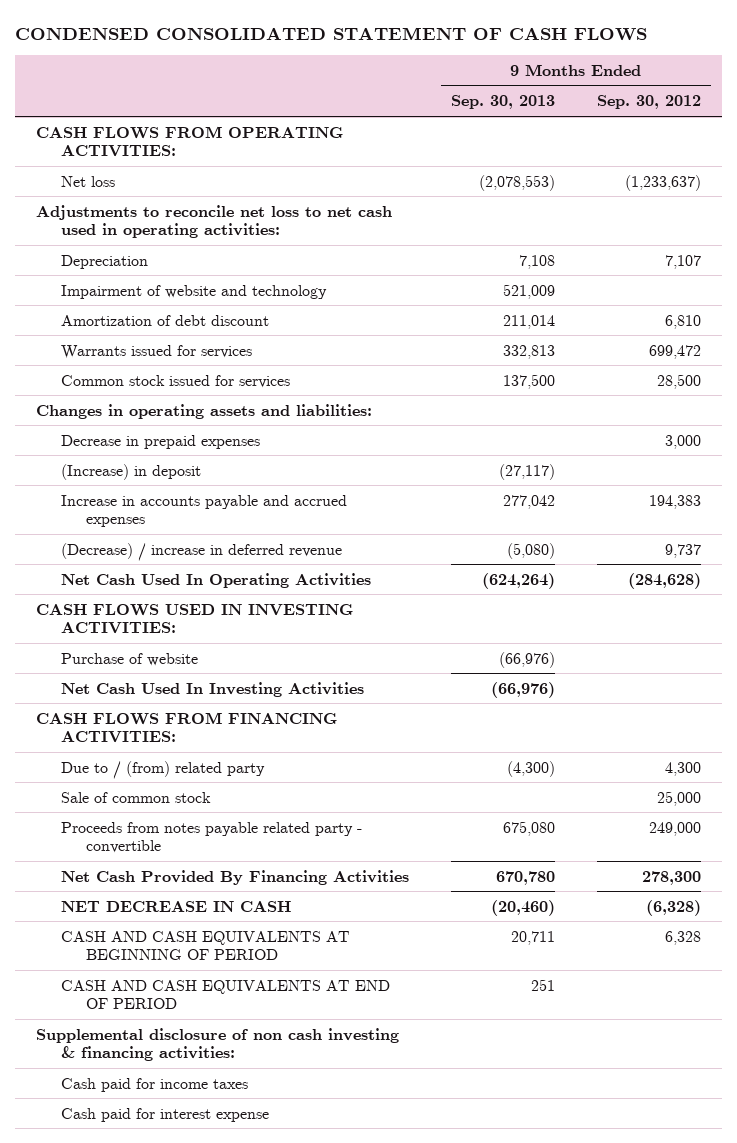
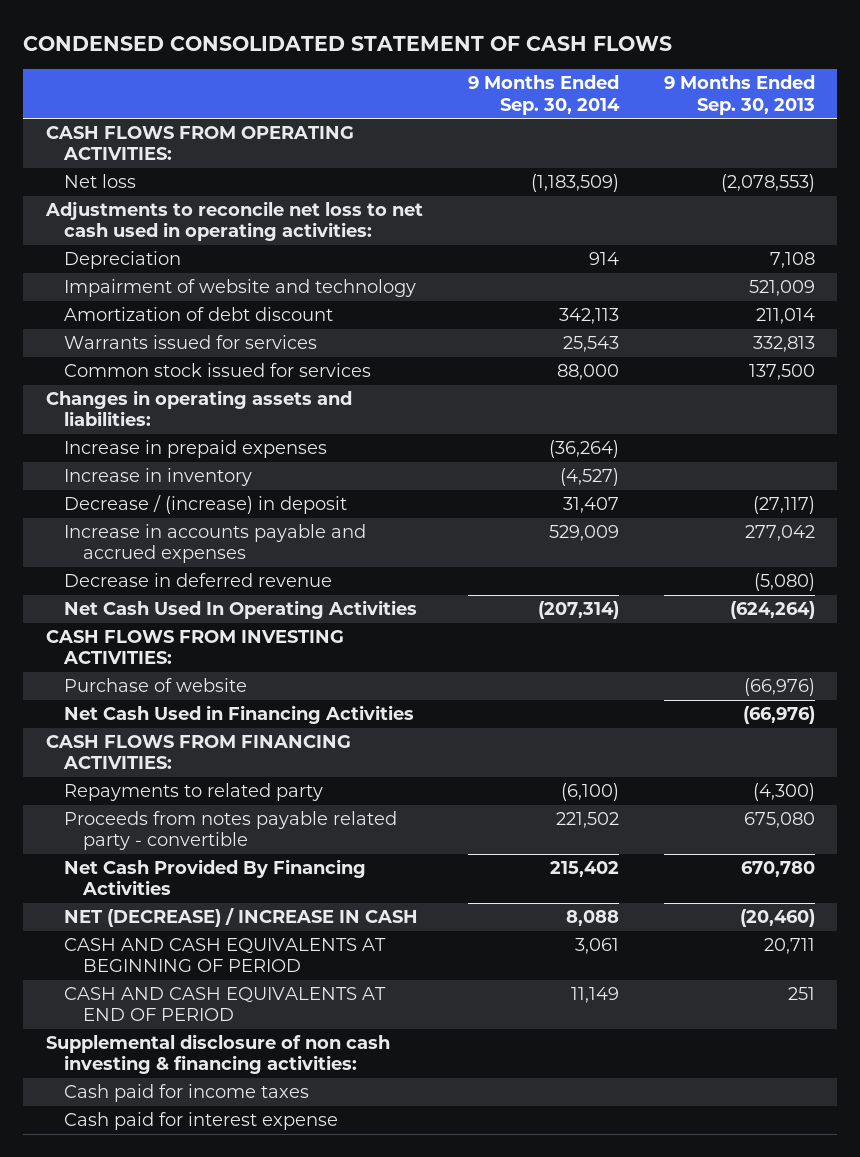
[596,95,701,110] Sep. 30, 2012 -> none
none -> [467,75,620,115] 9 Months Ended Sep. 30, 2014
[61,434,261,449] Decrease in prepaid expenses -> [64,440,328,459] Increase in prepaid expenses
none -> [64,468,253,487] Increase in inventory
[61,463,202,480] (Increase) in deposit -> [64,495,348,515] Decrease / (increase) in deposit
[61,542,343,561] (Decrease) / increase in deferred revenue -> [64,573,333,588] Decrease in deferred revenue
[36,603,354,635] CASH FLOWS USED IN INVESTING ACTIVITIES: -> [45,630,344,665] CASH FLOWS FROM INVESTING ACTIVITIES:
[61,681,365,697] Net Cash Used In Investing Activities -> [64,705,415,725] Net Cash Used in Financing Activities
[61,791,212,803] Sale of common stock -> none
[61,760,266,779] Due to / (from) related party -> [64,783,324,802] Repayments to related party
[61,900,292,912] NET DECREASE IN CASH -> [64,908,419,928] NET (DECREASE) / INCREASE IN CASH

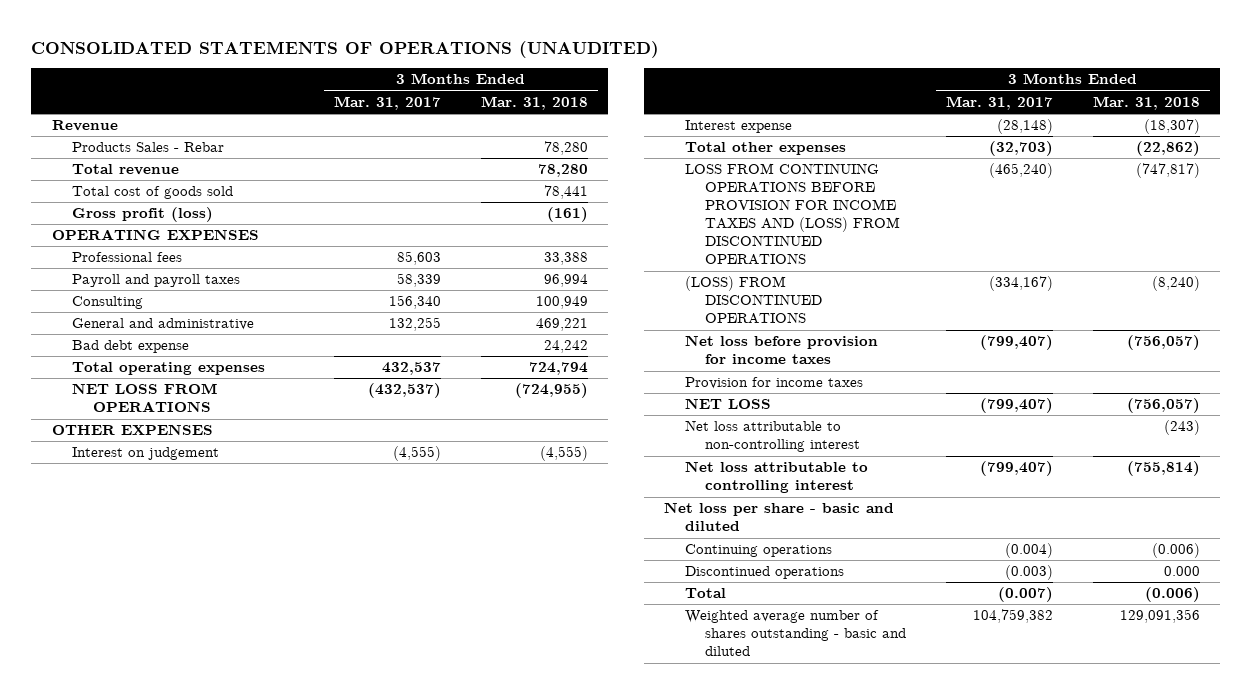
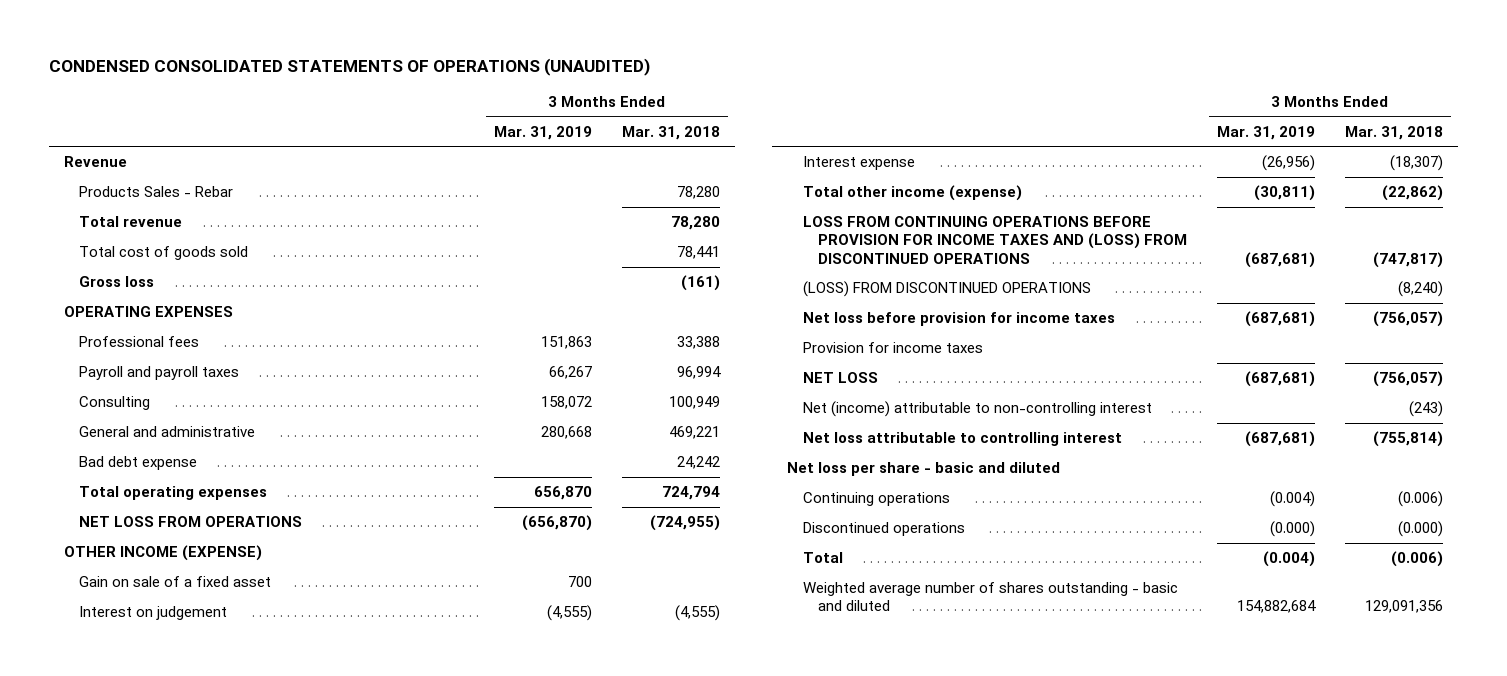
[31,40,660,58] CONSOLIDATED STATEMENTS OF OPERATIONS (UNAUDITED) -> [48,57,650,76] CONDENSED CONSOLIDATED STATEMENTS OF OPERATIONS (UNAUDITED)
[333,95,441,110] Mar. 31, 2017 -> none
none -> [493,125,592,140] Mar. 31, 2019
[72,207,214,223] Gross profit (loss) -> [79,276,155,288] Gross loss
[51,424,213,436] OTHER EXPENSES -> [64,545,263,562] OTHER INCOME (EXPENSE)
none -> [79,576,272,588] Gain on sale of a fixed asset
[684,142,846,156] Total other expenses -> [802,185,1022,202] Total other income (expense)
[684,420,861,453] Net loss attributable to non-controlling interest -> [802,401,1152,418] Net (income) attributable to non-controlling interest
[1164,566,1201,577] 0.000 -> [1398,521,1444,538] (0.000)

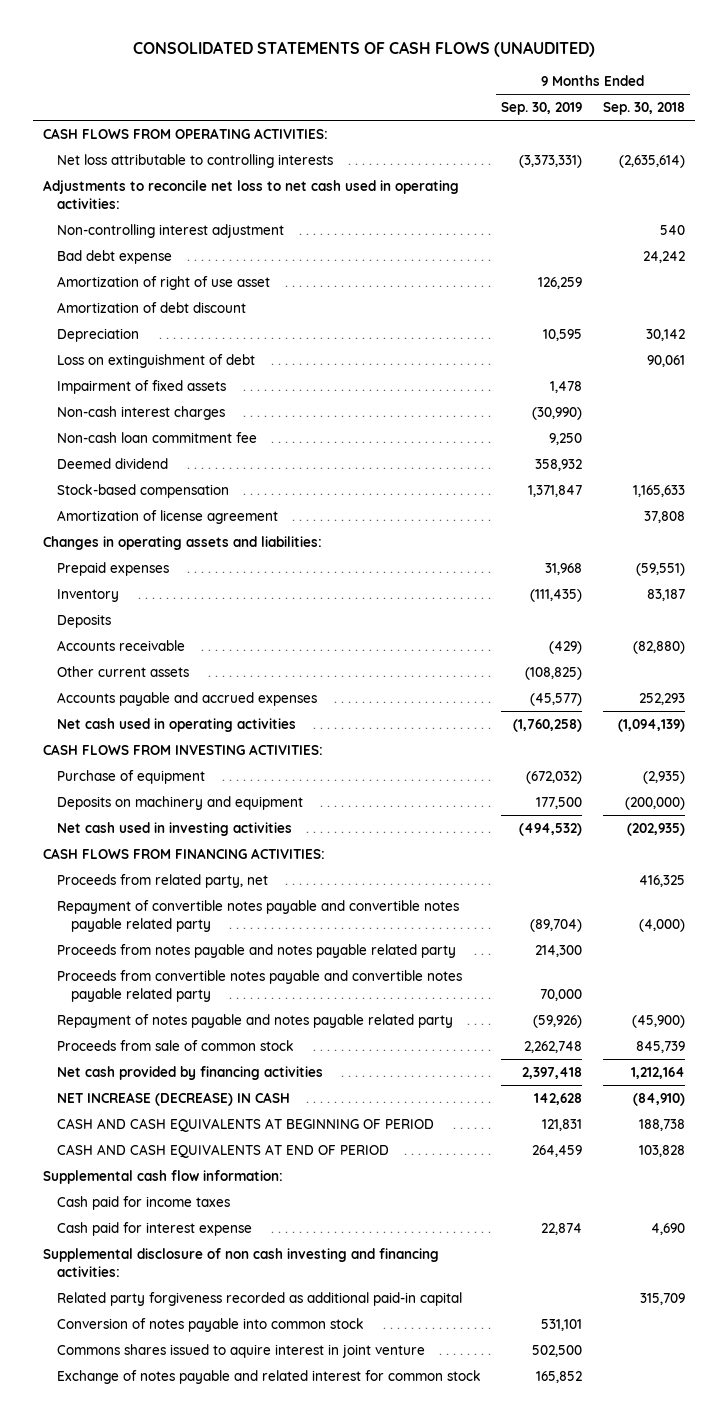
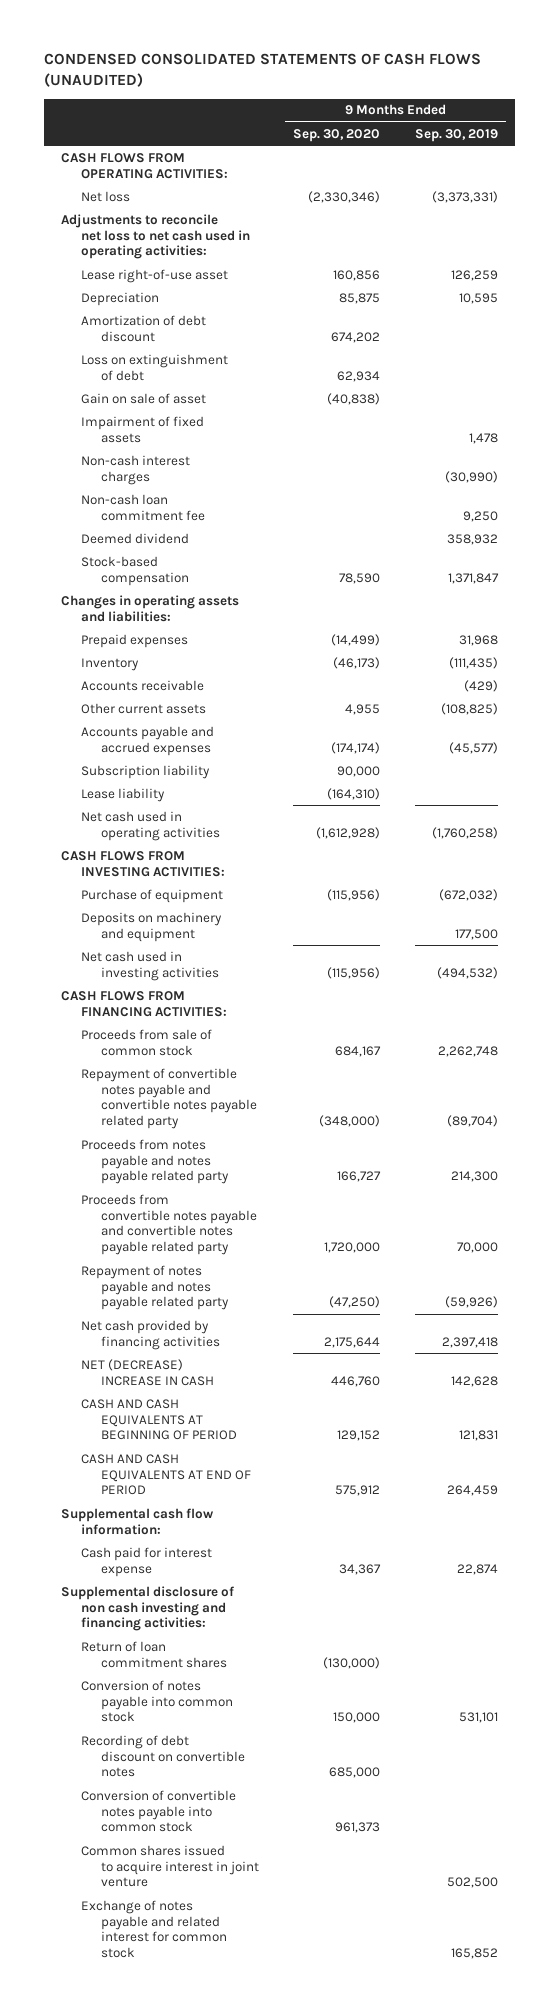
[132,41,595,58] CONSOLIDATED STATEMENTS OF CASH FLOWS (UNAUDITED) -> [43,53,481,88] CONDENSED CONSOLIDATED STATEMENTS OF CASH FLOWS (UNAUDITED)
[602,102,685,116] Sep. 30, 2018 -> none
none -> [293,128,381,142] Sep. 30, 2020
[57,153,334,168] Net loss attributable to controlling interests -> [81,190,131,202] Net loss
[57,223,285,238] Non-controlling interest adjustment -> none
[57,249,173,264] Bad debt expense -> none
[57,275,271,290] Amortization of right of use asset -> [81,268,229,283] Lease right-of-use asset
[57,301,247,313] Amortization of debt discount -> [81,314,207,342] Amortization of debt discount
none -> [81,392,207,404] Gain on sale of asset
[57,509,279,524] Amortization of license agreement -> none
[57,613,112,628] Deposits -> none
none -> [81,764,211,779] Subscription liability
none -> [81,787,166,802] Lease liability
[57,873,269,888] Proceeds from related party, net -> none
[57,1039,295,1051] Proceeds from sale of common stock -> [81,1028,213,1056] Proceeds from sale of common stock
[57,1091,291,1106] NET INCREASE (DECREASE) IN CASH -> [81,1358,215,1386] NET (DECREASE) INCREASE IN CASH
[57,1195,231,1210] Cash paid for income taxes -> none
[57,1291,463,1306] Related party forgiveness recorded as additional paid-in capital -> none
none -> [81,1640,228,1668] Return of loan commitment shares
none -> [81,1734,246,1778] Recording of debt discount on convertible notes
none -> [81,1789,237,1833] Conversion of convertible notes payable into common stock
[57,1343,426,1358] Commons shares issued to aquire interest in joint venture -> [81,1844,260,1888] Common shares issued to acquire interest in joint venture

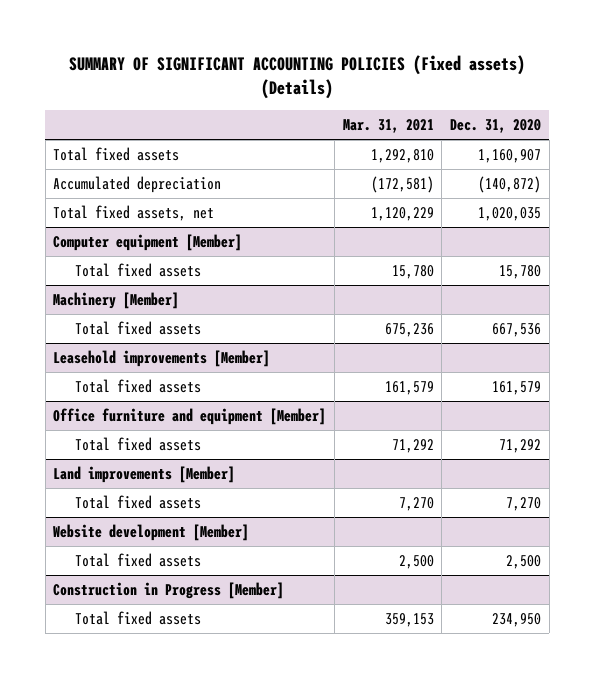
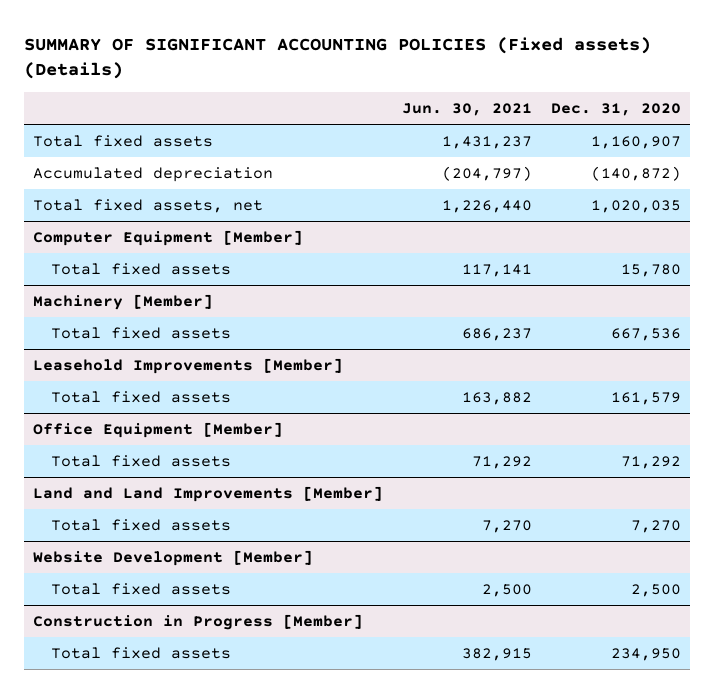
[342,118,434,133] Mar. 31, 2021 -> none
none -> [402,103,533,117] Jun. 30, 2021
[53,234,243,252] Computer equipment [Member] -> [33,229,304,246] Computer Equipment [Member]
[53,350,271,368] Leasehold improvements [Member] -> [33,357,344,374] Leasehold Improvements [Member]
[53,408,327,426] Office furniture and equipment [Member] -> [33,421,284,438] Office Equipment [Member]
[53,466,236,484] Land improvements [Member] -> [33,485,384,502] Land and Land Improvements [Member]
[53,524,250,542] Website development [Member] -> [33,549,314,566] Website Development [Member]

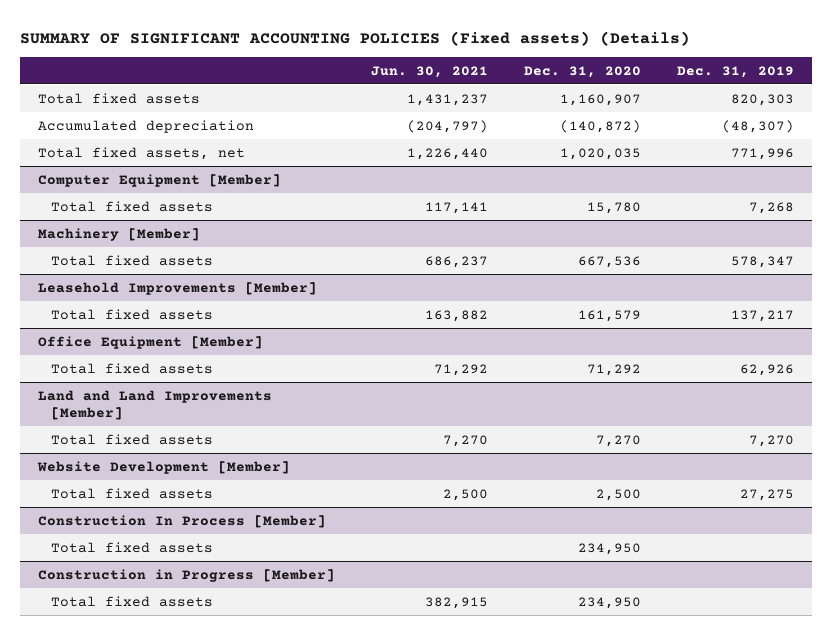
none -> [677,65,795,78] Dec. 31, 2019
none -> [38,514,327,528] Construction In Process [Member]
none -> [51,541,214,553] Total fixed assets

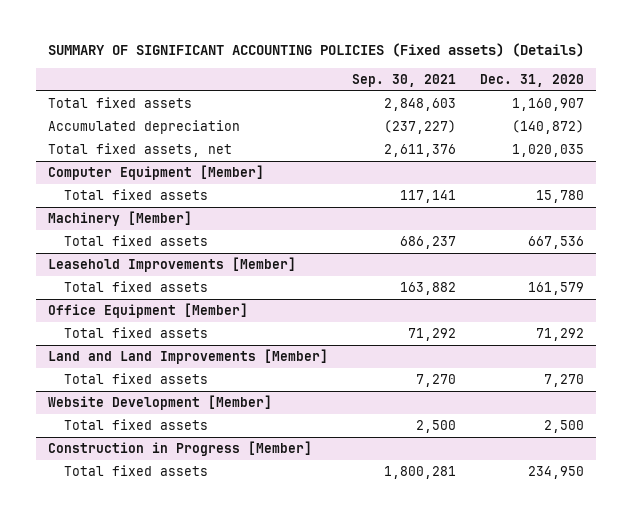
[371,65,489,78] Jun. 30, 2021 -> none
[677,65,795,78] Dec. 31, 2019 -> none
none -> [352,73,457,87] Sep. 30, 2021
[38,514,327,528] Construction In Process [Member] -> none
[51,541,214,553] Total fixed assets -> none

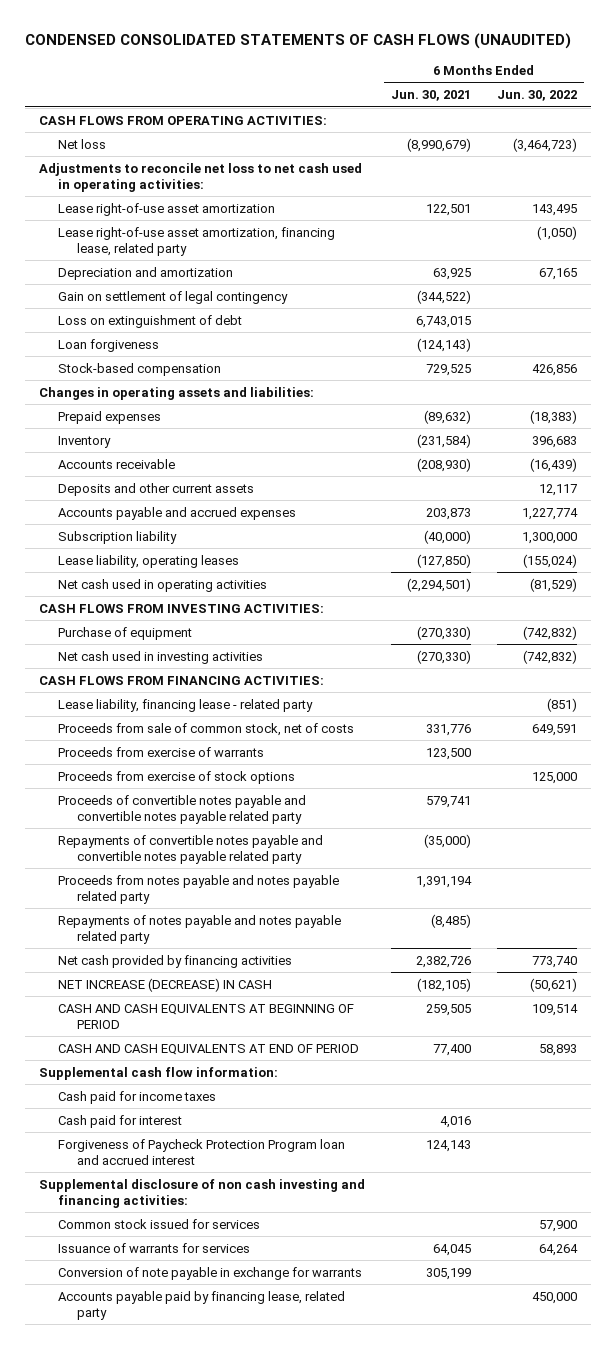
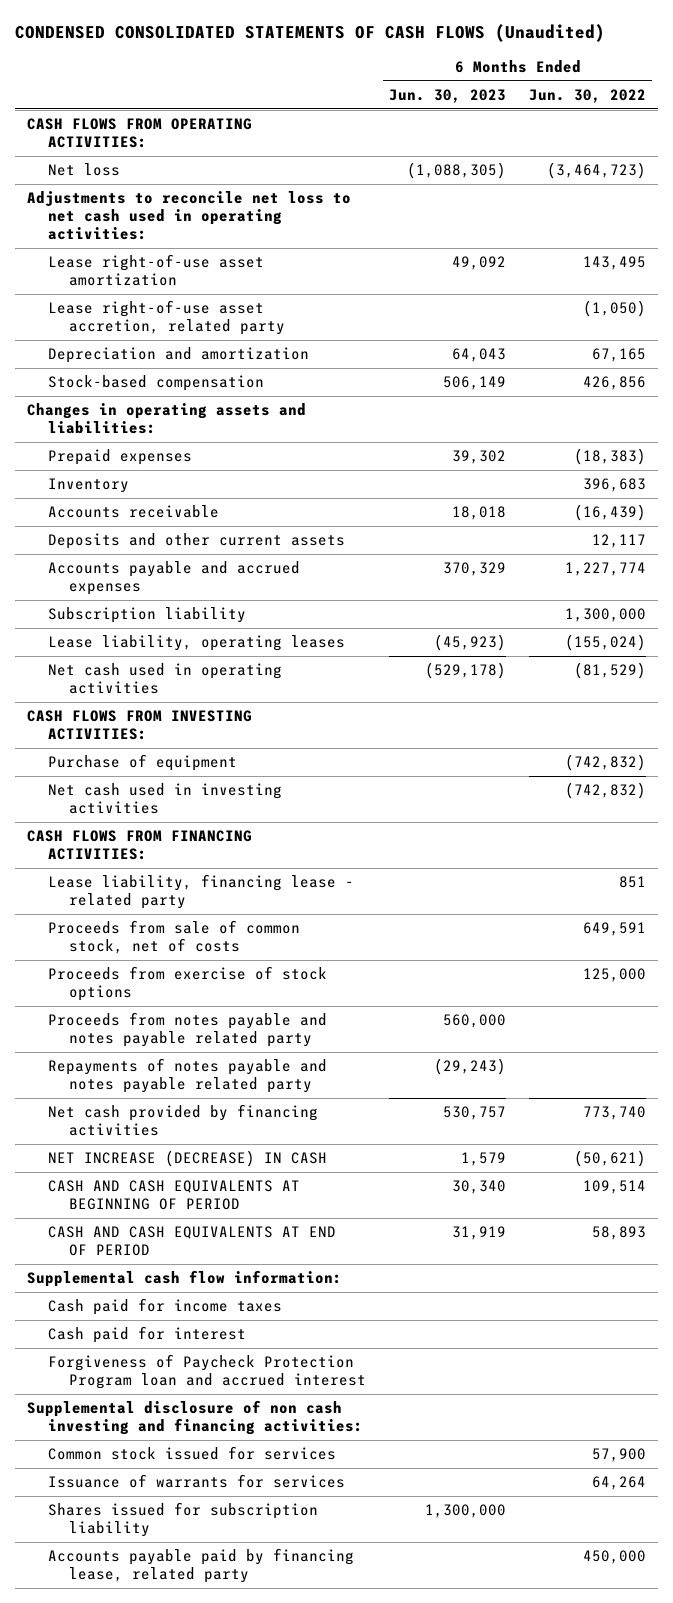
[25,33,572,50] CONDENSED CONSOLIDATED STATEMENTS OF CASH FLOWS (UNAUDITED) -> [14,24,605,43] CONDENSED CONSOLIDATED STATEMENTS OF CASH FLOWS (Unaudited)
[391,90,472,102] Jun. 30, 2021 -> none
none -> [389,88,507,103] Jun. 30, 2023
[57,226,335,256] Lease right-of-use asset amortization, financing lease, related party -> [47,300,285,336] Lease right-of-use asset accretion, related party
[57,290,288,304] Gain on settlement of legal contingency -> none
[57,314,242,328] Loss on extinguishment of debt -> none
[57,338,159,352] Loan forgiveness -> none
[547,697,578,712] (851) -> [619,876,647,889] 851
[57,746,264,757] Proceeds from exercise of warrants -> none
[57,794,306,824] Proceeds of convertible notes payable and convertible notes payable related party -> none
[57,834,323,864] Repayments of convertible notes payable and convertible notes payable related party -> none
[57,1266,362,1280] Conversion of note payable in exchange for warrants -> none
none -> [47,1502,318,1538] Shares issued for subscription liability

